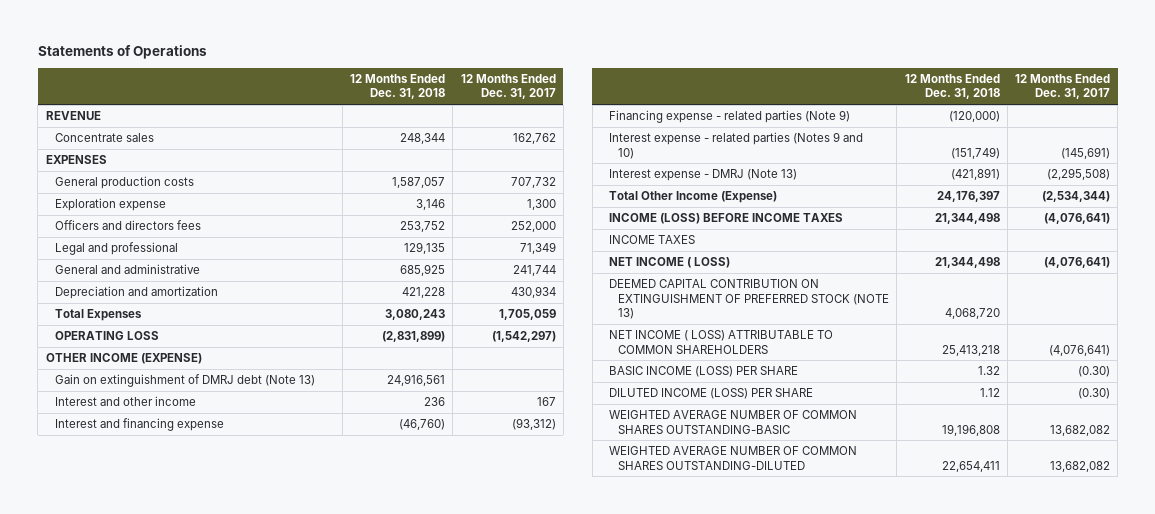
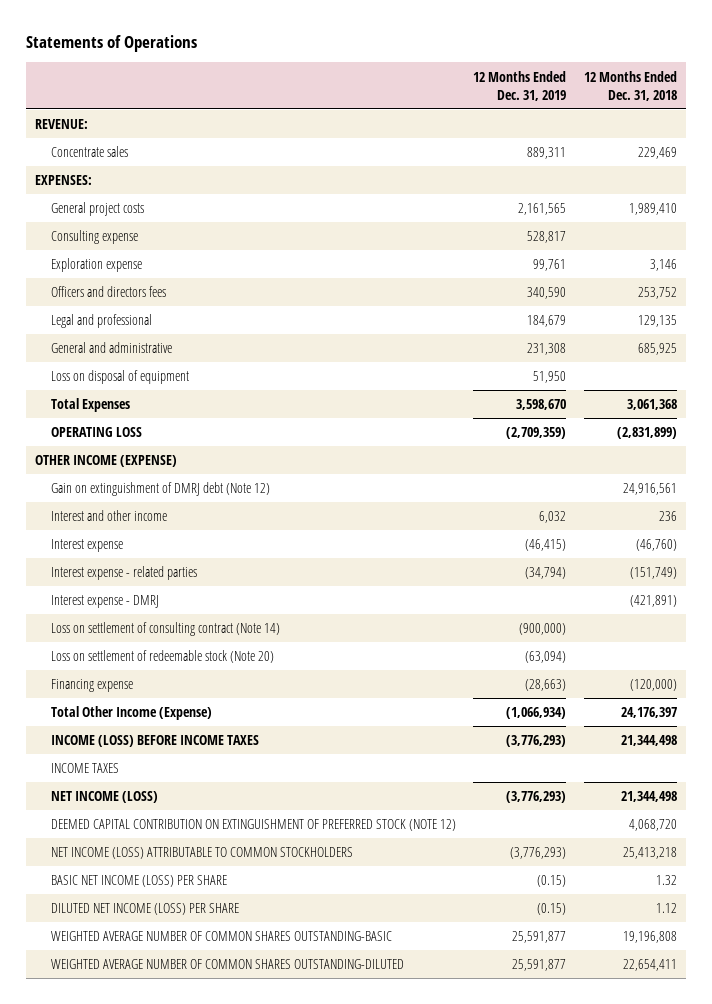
[460,74,556,100] 12 Months Ended Dec. 31, 2017 -> none
none -> [473,70,567,101] 12 Months Ended Dec. 31, 2019
[45,111,101,121] REVENUE -> [35,119,89,130] REVENUE:
[400,133,446,145] 248,344 -> [638,147,678,160] 229,469
[45,155,107,165] EXPENSES -> [35,175,93,186] EXPENSES:
[54,176,194,190] General production costs -> [50,202,144,217] General project costs
[392,177,446,189] 1,587,057 -> [629,203,678,216] 1,989,410
none -> [50,230,138,245] Consulting expense
[54,286,218,300] Depreciation and amortization -> none
none -> [50,370,189,385] Loss on disposal of equipment
[385,309,446,321] 3,080,243 -> [627,399,678,411] 3,061,368
[54,374,315,388] Gain on extinguishment of DMRJ debt (Note 13) -> [50,482,270,497] Gain on extinguishment of DMRJ debt (Note 12)
[609,110,851,124] Financing expense - related parties (Note 9) -> none
[609,132,864,159] Interest expense - related parties (Notes 9 and 10) -> none
[54,418,224,432] Interest and financing expense -> [50,539,123,553] Interest expense
[609,169,798,182] Interest expense - DMRJ (Note 13) -> [50,566,197,581] Interest expense - related parties
[950,168,1000,181] (421,891) -> [630,567,678,580] (151,749)
none -> [50,595,159,609] Interest expense - DMRJ
none -> [50,622,280,637] Loss on settlement of consulting contract (Note 14)
none -> [50,650,274,664] Loss on settlement of redeemable stock (Note 20)
none -> [50,679,133,693] Financing expense
[609,257,731,269] NET INCOME ( LOSS) -> [50,791,158,804] NET INCOME (LOSS)
[609,279,890,319] DEEMED CAPITAL CONTRIBUTION ON EXTINGUISHMENT OF PREFERRED STOCK (NOTE 13) -> [50,819,456,832] DEEMED CAPITAL CONTRIBUTION ON EXTINGUISHMENT OF PREFERRED STOCK (NOTE 12)
[609,330,834,354] NET INCOME ( LOSS) ATTRIBUTABLE TO COMMON SHAREHOLDERS -> [50,847,353,860] NET INCOME (LOSS) ATTRIBUTABLE TO COMMON STOCKHOLDERS
[609,366,799,378] BASIC INCOME (LOSS) PER SHARE -> [50,875,227,888] BASIC NET INCOME (LOSS) PER SHARE
[609,388,814,400] DILUTED INCOME (LOSS) PER SHARE -> [50,903,239,916] DILUTED NET INCOME (LOSS) PER SHARE

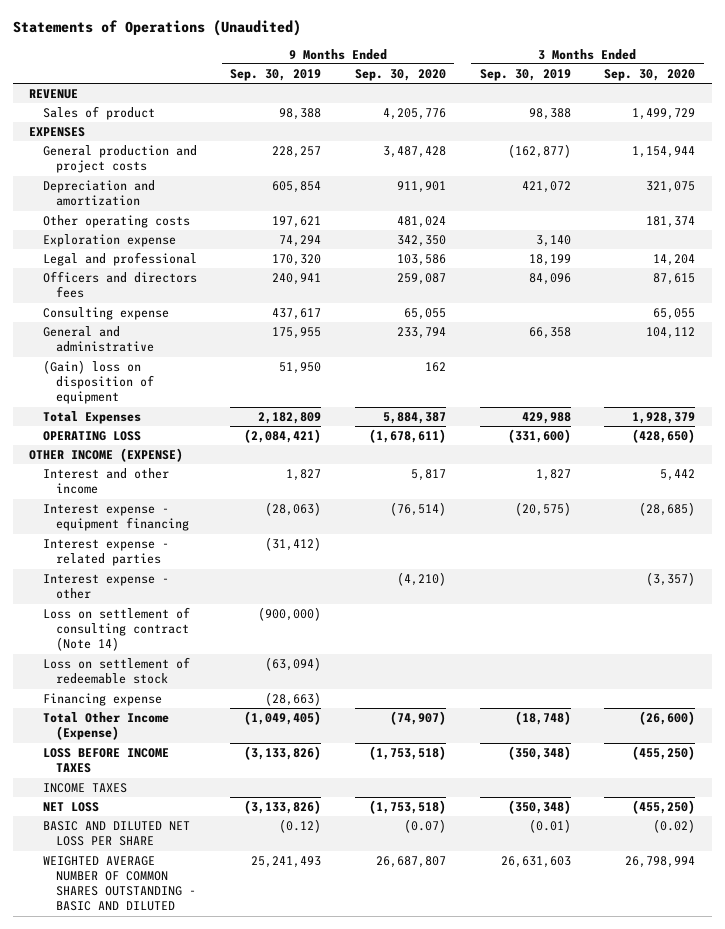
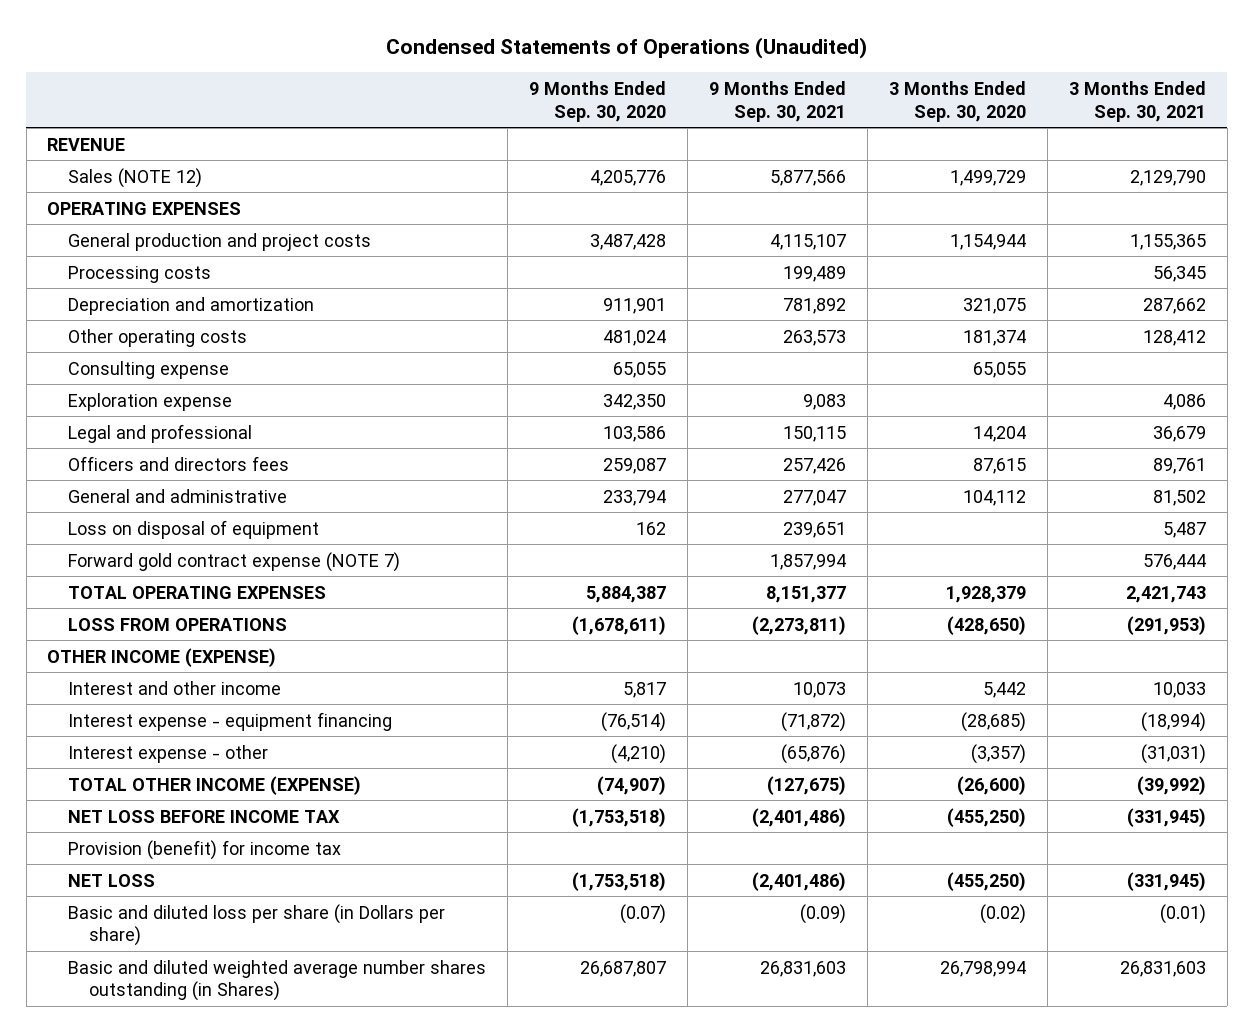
[12,20,301,37] Statements of Operations (Unaudited) -> [385,37,867,60] Condensed Statements of Operations (Unaudited)
[230,68,322,81] Sep. 30, 2019 -> none
[479,68,571,81] Sep. 30, 2019 -> none
none -> [709,80,847,122] 9 Months Ended Sep. 30, 2021
none -> [1068,80,1206,122] 3 Months Ended Sep. 30, 2021
[42,106,155,121] Sales of product -> [68,167,203,188] Sales (NOTE 12)
[29,127,86,138] EXPENSES -> [47,201,242,215] OPERATING EXPENSES
none -> [68,265,212,283] Processing costs
[42,307,169,321] Consulting expense -> [68,360,230,379] Consulting expense
[42,360,155,405] (Gain) loss on disposition of equipment -> [68,519,320,539] Loss on disposal of equipment
none -> [68,551,401,572] Forward gold contract expense (NOTE 7)
[42,411,141,425] Total Expenses -> [68,585,327,599] TOTAL OPERATING EXPENSES
[42,431,141,442] OPERATING LOSS -> [68,617,288,631] LOSS FROM OPERATIONS
[42,539,169,567] Interest expense - related parties -> none
[42,607,190,652] Loss on settlement of consulting contract (Note 14) -> none
[42,657,190,685] Loss on settlement of redeemable stock -> none
[42,693,162,707] Financing expense -> none
[42,712,169,741] Total Other Income (Expense) -> [68,775,362,795] TOTAL OTHER INCOME (EXPENSE)
[42,748,169,774] LOSS BEFORE INCOME TAXES -> [68,809,341,823] NET LOSS BEFORE INCOME TAX
[42,783,127,794] INCOME TAXES -> [68,839,342,860] Provision (benefit) for income tax
[42,821,190,847] BASIC AND DILUTED NET LOSS PER SHARE -> [68,903,446,947] Basic and diluted loss per share (in Dollars per share)
[42,856,197,912] WEIGHTED AVERAGE NUMBER OF COMMON SHARES OUTSTANDING - BASIC AND DILUTED -> [68,959,487,1002] Basic and diluted weighted average number shares outstanding (in Shares)

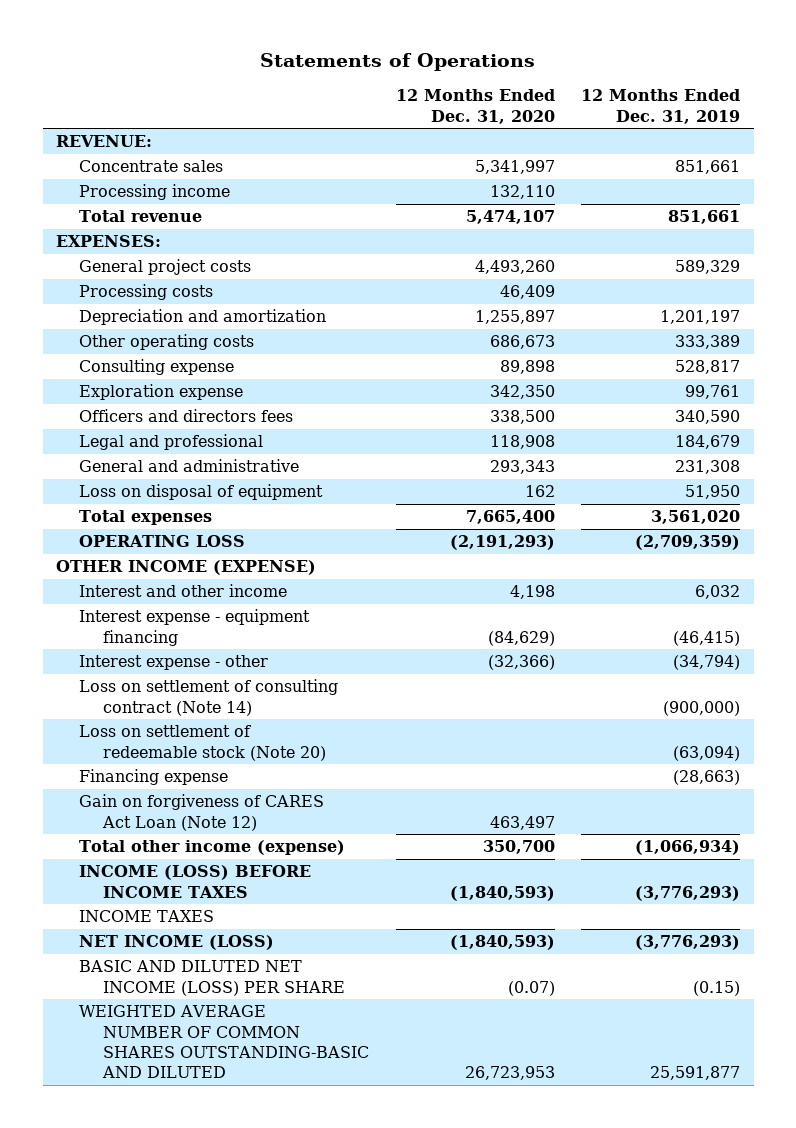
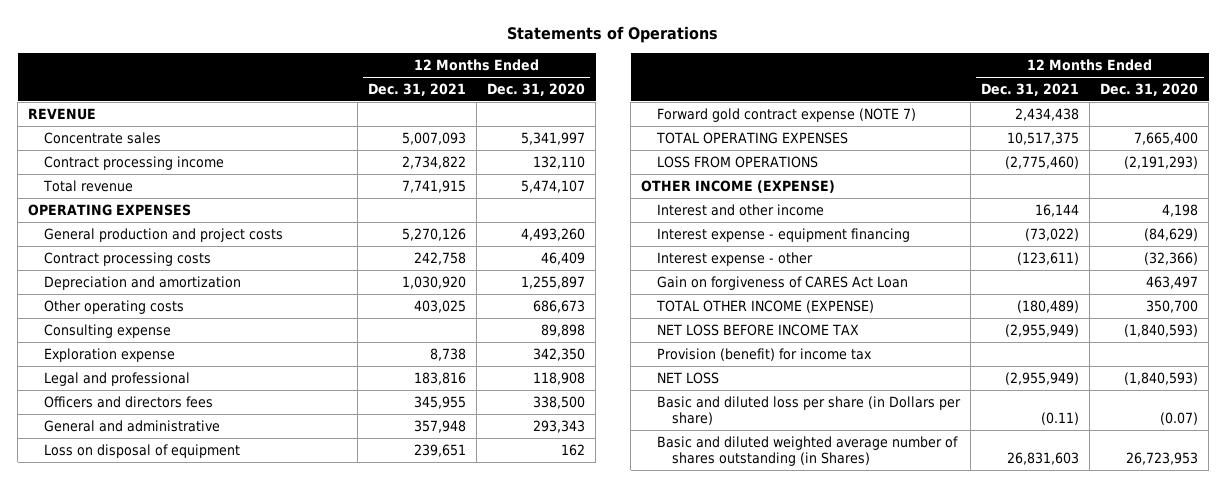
[581,89,741,124] 12 Months Ended Dec. 31, 2019 -> none
none -> [367,82,466,96] Dec. 31, 2021
[56,135,153,148] REVENUE: -> [28,107,97,120] REVENUE
[79,184,231,201] Processing income -> [43,155,224,170] Contract processing income
[56,235,162,248] EXPENSES: -> [28,203,192,216] OPERATING EXPENSES
[79,259,252,276] General project costs -> [43,227,283,242] General production and project costs
[79,284,214,301] Processing costs -> [43,251,211,266] Contract processing costs
[79,409,294,423] Officers and directors fees -> [43,395,213,408] Officers and directors fees
none -> [656,107,916,122] Forward gold contract expense (NOTE 7)
[79,510,213,526] Total expenses -> [655,131,848,144] TOTAL OPERATING EXPENSES
[79,535,246,548] OPERATING LOSS -> [656,155,818,168] LOSS FROM OPERATIONS
[79,679,339,716] Loss on settlement of consulting contract (Note 14) -> none
[79,725,326,761] Loss on settlement of redeemable stock (Note 20) -> none
[79,769,229,786] Financing expense -> none
[79,794,325,831] Gain on forgiveness of CARES Act Loan (Note 12) -> [656,275,908,290] Gain on forgiveness of CARES Act Loan
[79,840,346,856] Total other income (expense) -> [655,299,874,313] TOTAL OTHER INCOME (EXPENSE)
[79,865,312,898] INCOME (LOSS) BEFORE INCOME TAXES -> [656,323,859,336] NET LOSS BEFORE INCOME TAX
[79,910,215,923] INCOME TAXES -> [656,347,872,361] Provision (benefit) for income tax
[79,935,275,951] NET INCOME (LOSS) -> [656,371,719,384] NET LOSS
[79,960,345,996] BASIC AND DILUTED NET INCOME (LOSS) PER SHARE -> [656,395,961,426] Basic and diluted loss per share (in Dollars per share)
[79,1005,369,1079] WEIGHTED AVERAGE NUMBER OF COMMON SHARES OUTSTANDING-BASIC AND DILUTED -> [656,435,958,467] Basic and diluted weighted average number of shares outstanding (in Shares)

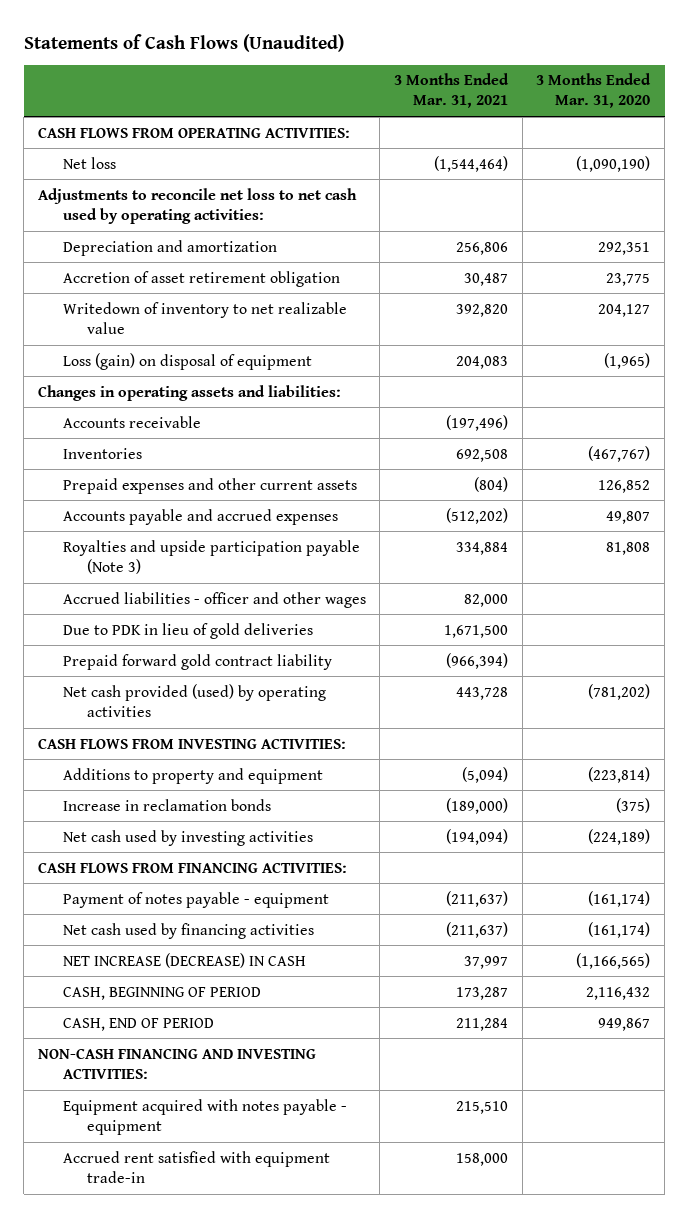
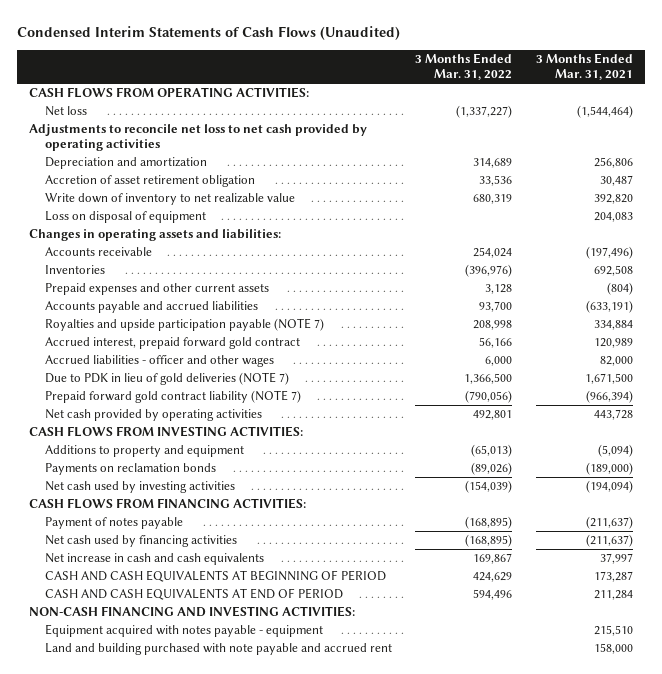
[23,33,344,52] Statements of Cash Flows (Unaudited) -> [17,26,401,41] Condensed Interim Statements of Cash Flows (Unaudited)
[536,73,652,109] 3 Months Ended Mar. 31, 2020 -> none
none -> [415,53,513,81] 3 Months Ended Mar. 31, 2022
[37,187,357,224] Adjustments to reconcile net loss to net cash used by operating activities: -> [29,124,368,152] Adjustments to reconcile net loss to net cash provided by operating activities
[62,301,347,334] Writedown of inventory to net realizable value -> [44,193,295,206] Write down of inventory to net realizable value
[62,352,312,370] Loss (gain) on disposal of equipment -> [44,211,206,224] Loss on disposal of equipment
[62,508,338,525] Accounts payable and accrued expenses -> [44,301,258,314] Accounts payable and accrued liabilities
[445,507,508,524] (512,202) -> [586,300,634,314] (633,191)
[62,539,360,574] Royalties and upside participation payable (Note 3) -> [44,318,324,332] Royalties and upside participation payable (NOTE 7)
none -> [44,337,300,350] Accrued interest, prepaid forward gold contract
[62,622,313,639] Due to PDK in lieu of gold deliveries -> [44,372,289,386] Due to PDK in lieu of gold deliveries (NOTE 7)
[62,653,332,670] Prepaid forward gold contract liability -> [44,390,301,404] Prepaid forward gold contract liability (NOTE 7)
[62,683,326,717] Net cash provided (used) by operating activities -> [44,409,262,422] Net cash provided by operating activities
[62,798,271,811] Increase in reclamation bonds -> [44,463,216,476] Payments on reclamation bonds
[62,891,329,908] Payment of notes payable - equipment -> [44,517,183,530] Payment of notes payable
[62,952,306,968] NET INCREASE (DECREASE) IN CASH -> [44,553,264,566] Net increase in cash and cash equivalents
[62,986,261,1000] CASH, BEGINNING OF PERIOD -> [44,570,386,583] CASH AND CASH EQUIVALENTS AT BEGINNING OF PERIOD
[62,1017,214,1031] CASH, END OF PERIOD -> [44,588,343,601] CASH AND CASH EQUIVALENTS AT END OF PERIOD
[62,1150,330,1183] Accrued rent satisfied with equipment trade-in -> [44,643,392,656] Land and building purchased with note payable and accrued rent

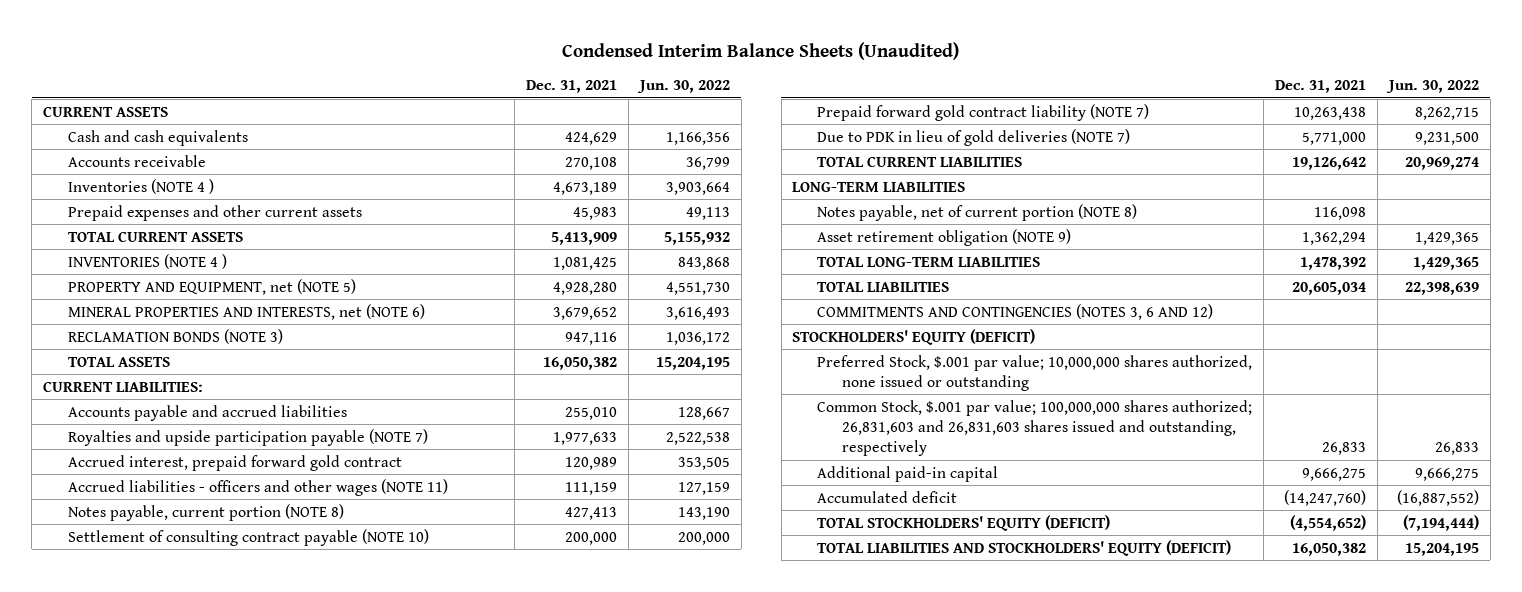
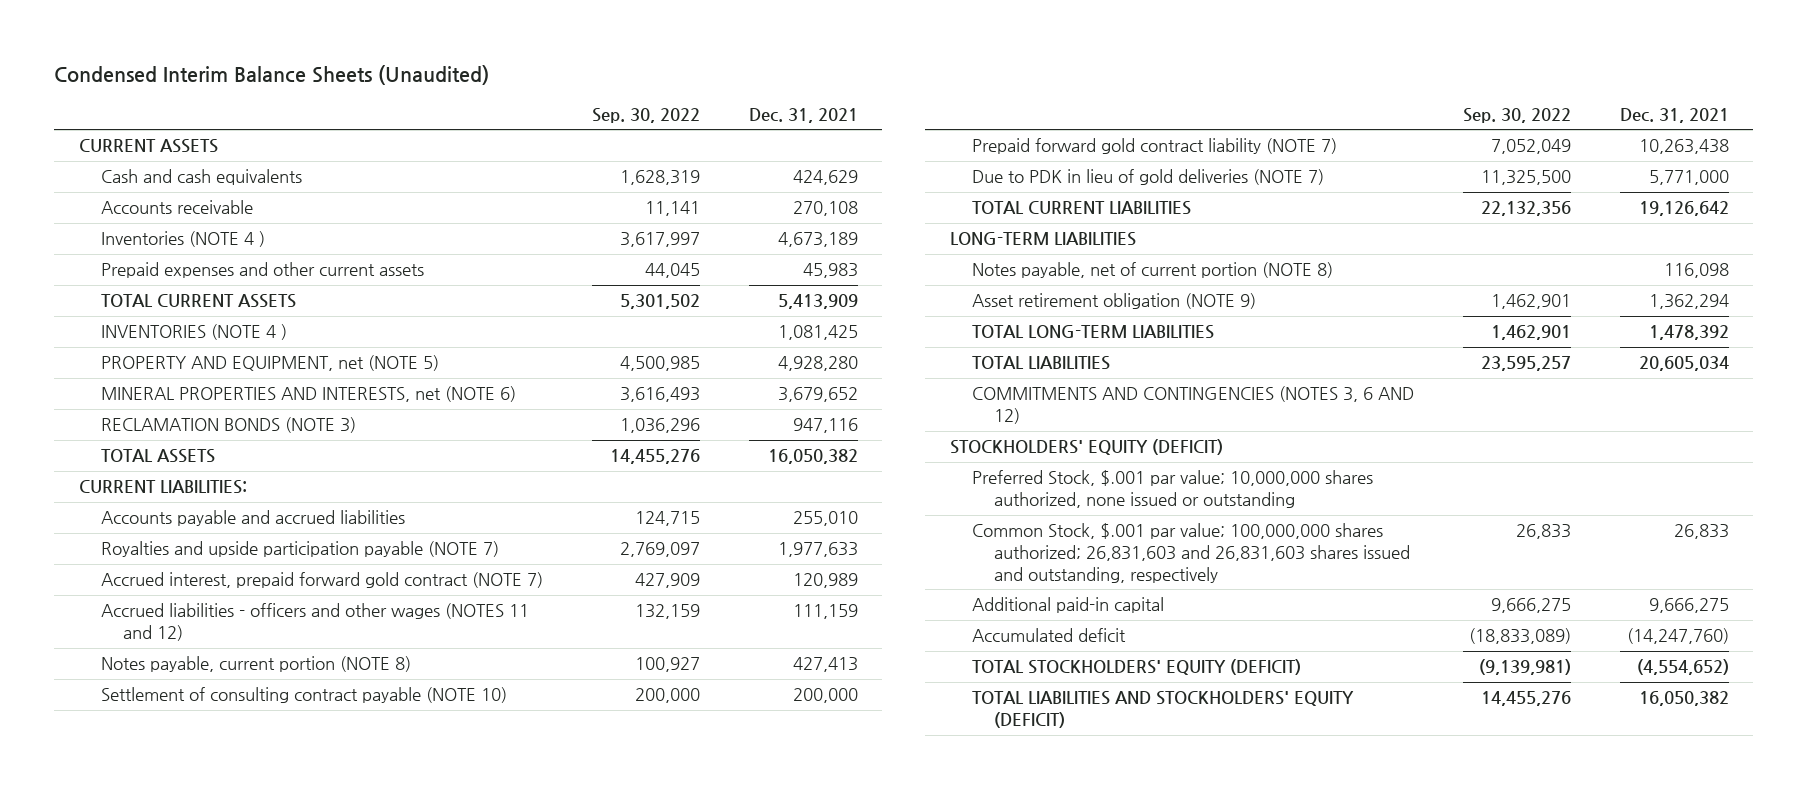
[636,80,730,94] Jun. 30, 2022 -> none
none -> [591,107,700,123] Sep. 30, 2022
[68,454,403,471] Accrued interest, prepaid forward gold contract -> [100,572,543,589] Accrued interest, prepaid forward gold contract (NOTE 7)
[68,478,449,496] Accrued liabilities - officers and other wages (NOTE 11) -> [100,603,529,642] Accrued liabilities - officers and other wages (NOTES 11 and 12)

